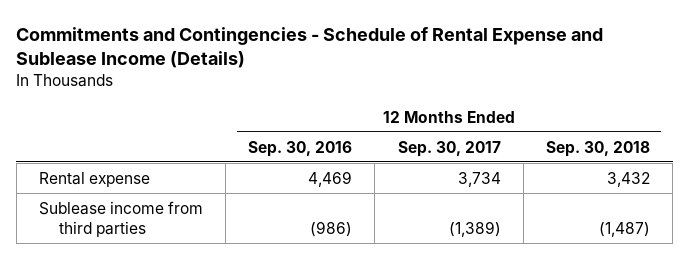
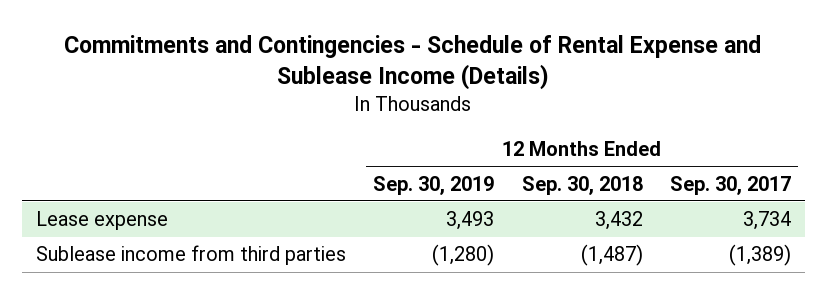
[248,140,353,157] Sep. 30, 2016 -> none
none -> [373,175,495,195] Sep. 30, 2019
[39,171,151,187] Rental expense -> [35,211,168,231] Lease expense

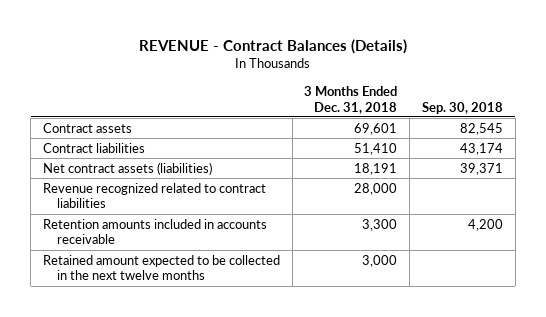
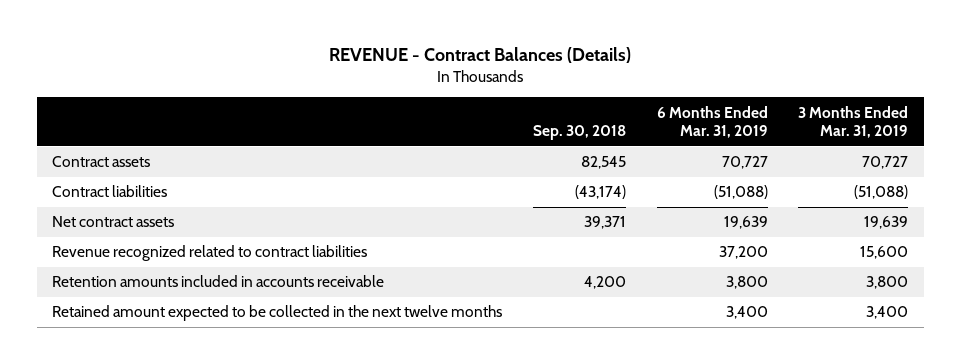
[304,85,398,114] 3 Months Ended Dec. 31, 2018 -> none
none -> [656,105,768,139] 6 Months Ended Mar. 31, 2019
none -> [798,105,909,139] 3 Months Ended Mar. 31, 2019
[459,142,503,155] 43,174 -> [574,185,626,200] (43,174)
[43,161,213,175] Net contract assets (liabilities) -> [52,216,175,228] Net contract assets

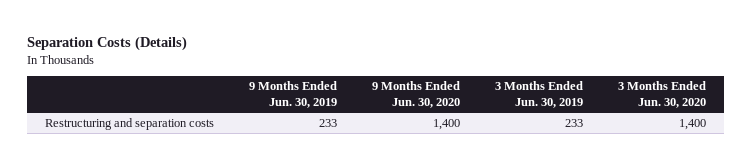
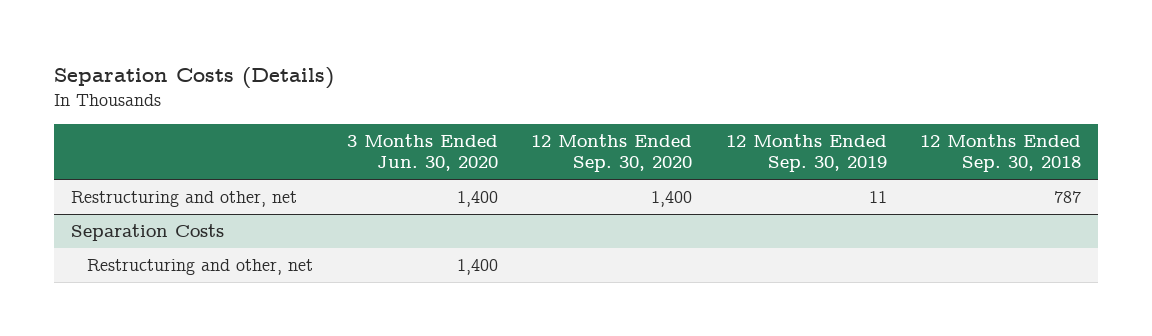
[249,81,338,109] 9 Months Ended Jun. 30, 2019 -> none
[372,81,461,109] 9 Months Ended Jun. 30, 2020 -> none
[495,81,584,109] 3 Months Ended Jun. 30, 2019 -> none
none -> [531,134,693,173] 12 Months Ended Sep. 30, 2020
none -> [725,134,887,173] 12 Months Ended Sep. 30, 2019
none -> [920,134,1082,173] 12 Months Ended Sep. 30, 2018
[44,118,214,131] Restructuring and separation costs -> [70,191,297,208] Restructuring and other, net
none -> [70,224,224,242] Separation Costs
none -> [87,259,314,276] Restructuring and other, net

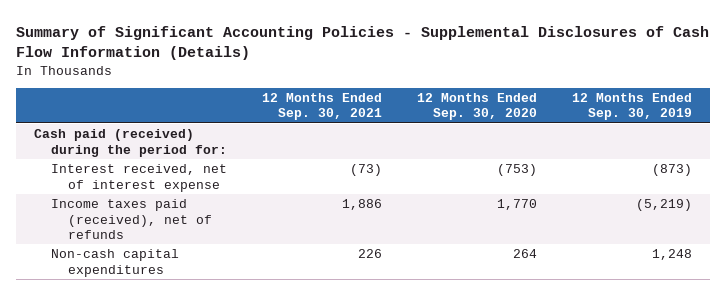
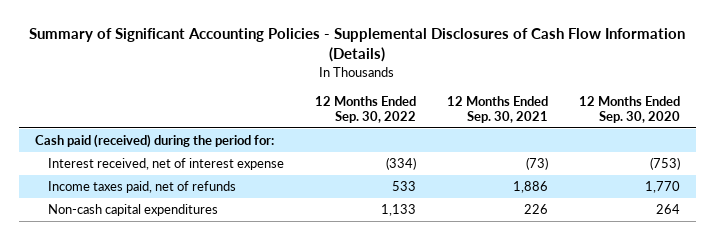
[572,92,693,121] 12 Months Ended Sep. 30, 2019 -> none
none -> [315,95,417,123] 12 Months Ended Sep. 30, 2022
[50,199,212,239] Income taxes paid (received), net of refunds -> [48,181,237,194] Income taxes paid, net of refunds

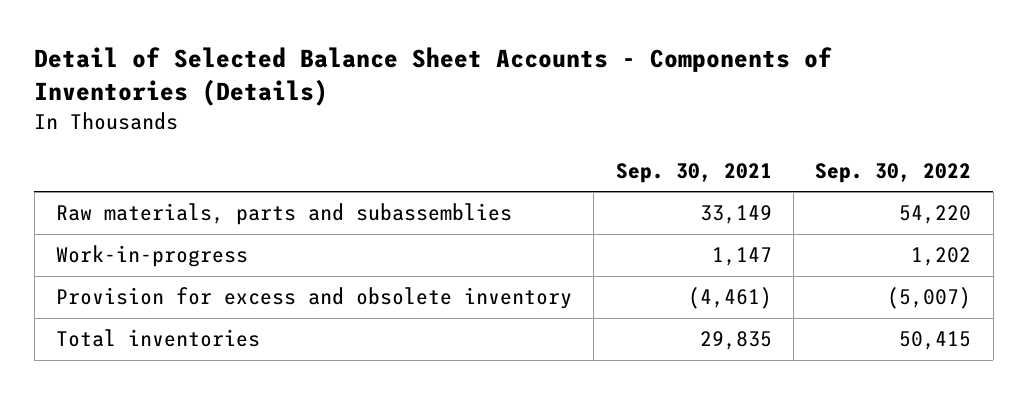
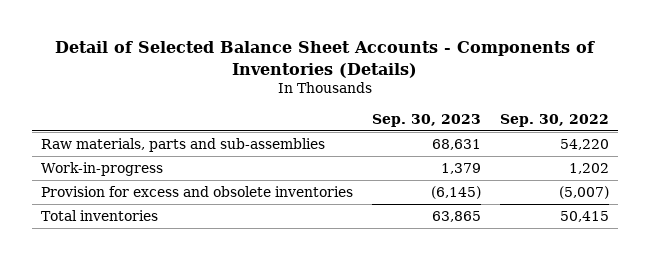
[615,162,772,183] Sep. 30, 2021 -> none
none -> [372,114,482,128] Sep. 30, 2023
[55,203,512,226] Raw materials, parts and subassemblies -> [41,137,326,152] Raw materials, parts and sub-assemblies
[55,287,572,310] Provision for excess and obsolete inventory -> [41,185,354,197] Provision for excess and obsolete inventories

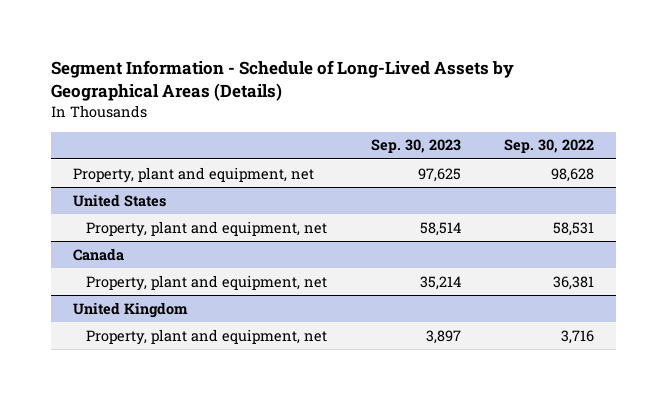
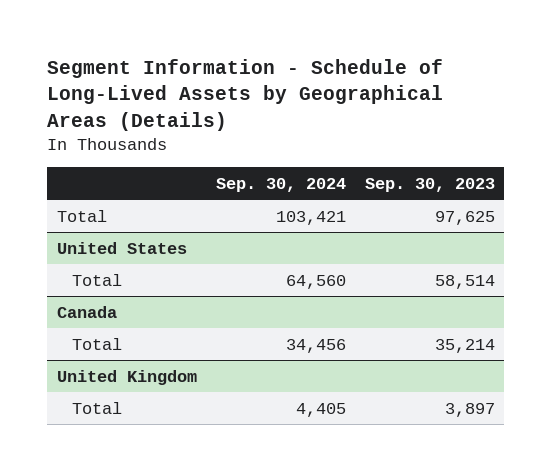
[504,139,595,154] Sep. 30, 2022 -> none
none -> [215,177,346,192] Sep. 30, 2024
[72,166,314,183] Property, plant and equipment, net -> [56,209,107,222] Total
[85,220,327,237] Property, plant and equipment, net -> [72,273,123,286] Total
[85,274,327,291] Property, plant and equipment, net -> [72,337,123,350] Total
[85,328,327,345] Property, plant and equipment, net -> [72,401,123,414] Total

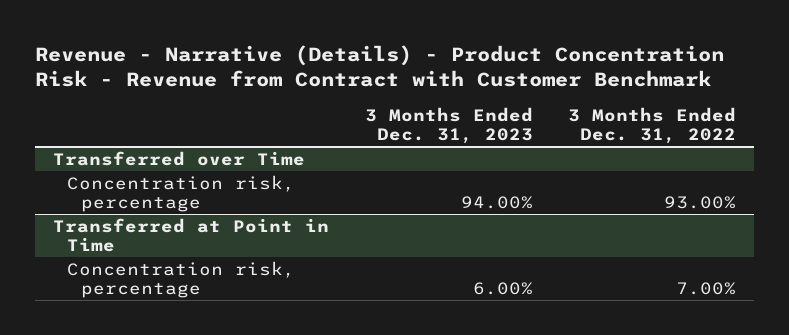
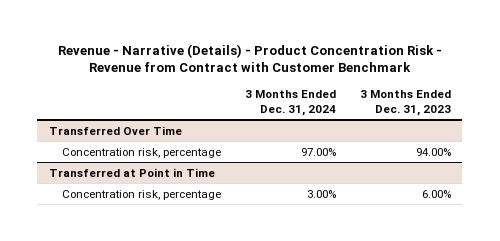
[568,106,737,145] 3 Months Ended Dec. 31, 2022 -> none
none -> [245,90,337,116] 3 Months Ended Dec. 31, 2024
[52,150,305,166] Transferred over Time -> [49,125,183,135] Transferred Over Time

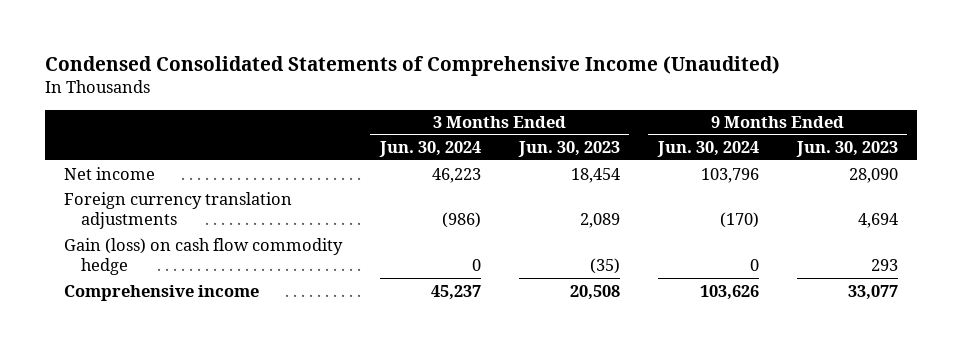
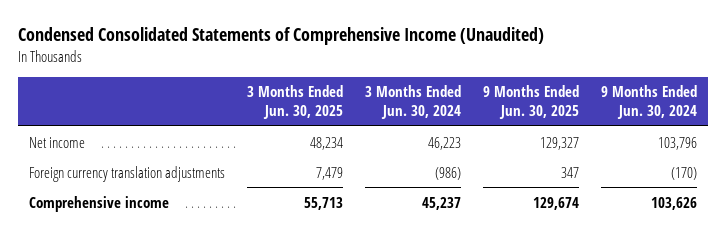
[517,141,620,158] Jun. 30, 2023 -> none
[795,141,898,158] Jun. 30, 2023 -> none
none -> [247,85,344,119] 3 Months Ended Jun. 30, 2025
none -> [483,85,580,119] 9 Months Ended Jun. 30, 2025
[63,237,343,276] Gain (loss) on cash flow commodity hedge -> none

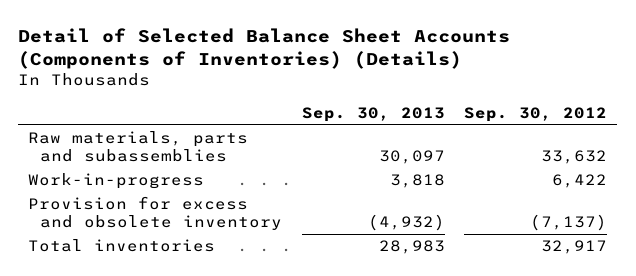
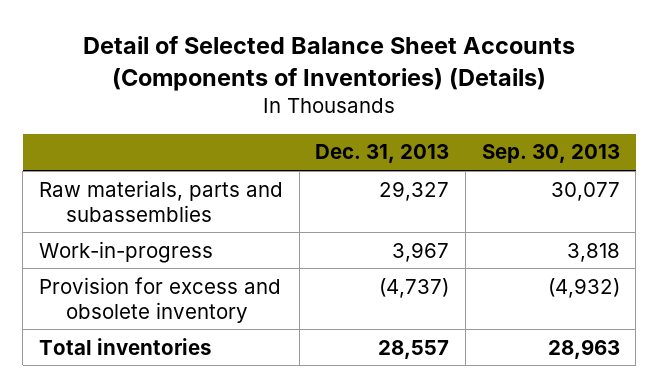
[464,106,608,122] Sep. 30, 2012 -> none
none -> [315,144,450,164] Dec. 31, 2013
[378,149,445,164] 30,097 -> [550,181,620,201] 30,077
[378,240,445,255] 28,983 -> [547,338,620,359] 28,963

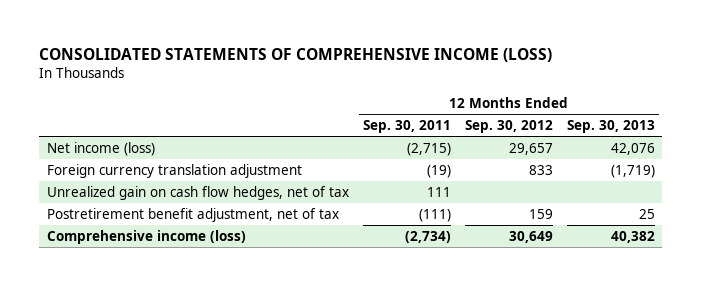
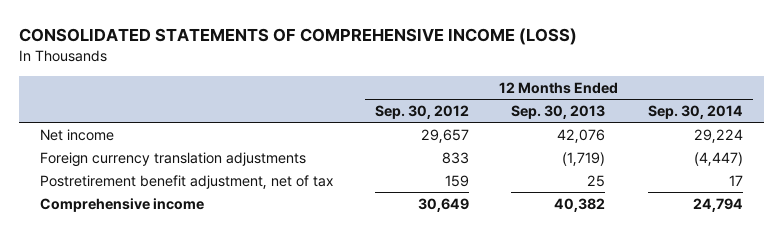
[362,120,451,134] Sep. 30, 2011 -> none
none -> [647,104,743,119] Sep. 30, 2014
[46,185,349,200] Unrealized gain on cash flow hedges, net of tax -> none
[46,141,155,156] Net income (loss) -> [39,128,114,141] Net income
[46,163,302,178] Foreign currency translation adjustment -> [39,151,306,167] Foreign currency translation adjustments
[46,229,246,244] Comprehensive income (loss) -> [39,197,204,212] Comprehensive income

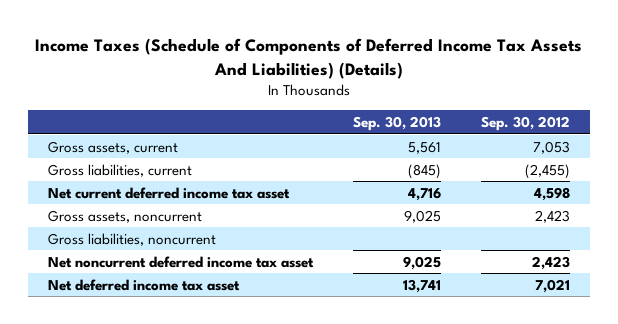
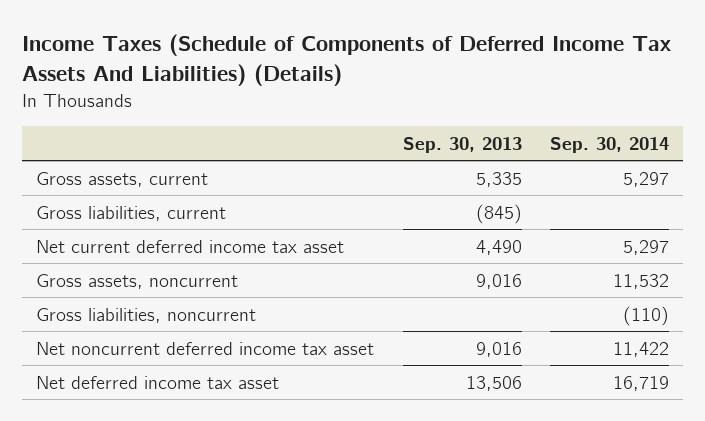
[480,116,570,132] Sep. 30, 2012 -> none
none -> [550,136,670,153] Sep. 30, 2014
[407,141,441,154] 5,561 -> [475,171,522,187] 5,335
[407,187,441,201] 4,716 -> [475,239,522,255] 4,490
[403,209,441,223] 9,025 -> [475,273,522,289] 9,016
[402,255,441,270] 9,025 -> [475,341,522,357] 9,016
[402,278,441,293] 13,741 -> [465,375,522,391] 13,506

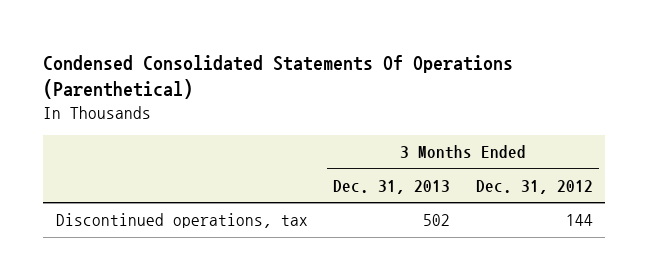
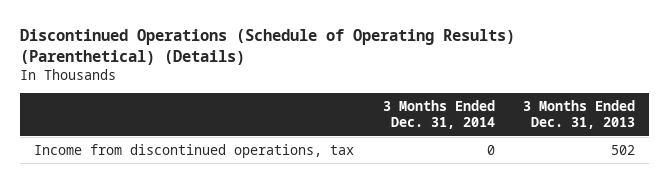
[43,55,514,100] Condensed Consolidated Statements Of Operations (Parenthetical) -> [20,29,516,65] Discontinued Operations (Schedule of Operating Results) (Parenthetical) (Details)
[475,179,593,194] Dec. 31, 2012 -> none
none -> [382,100,495,130] 3 Months Ended Dec. 31, 2014
[55,213,308,229] Discontinued operations, tax -> [34,143,355,158] Income from discontinued operations, tax

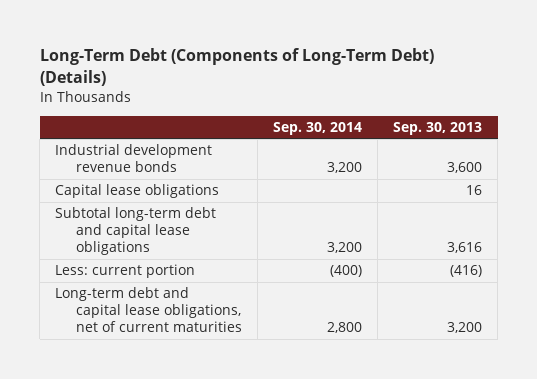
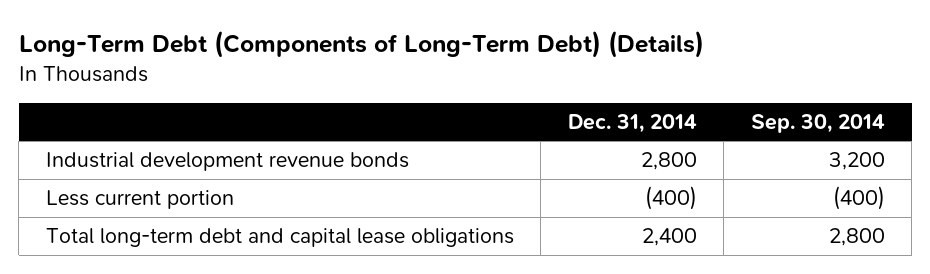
[393,121,483,135] Sep. 30, 2013 -> none
none -> [567,113,697,133] Dec. 31, 2014
[55,184,220,199] Capital lease obligations -> none
[55,207,217,256] Subtotal long-term debt and capital lease obligations -> none
[55,264,196,279] Less: current portion -> [45,190,234,210] Less current portion
[55,287,242,333] Long-term debt and capital lease obligations, net of current maturities -> [45,228,514,248] Total long-term debt and capital lease obligations

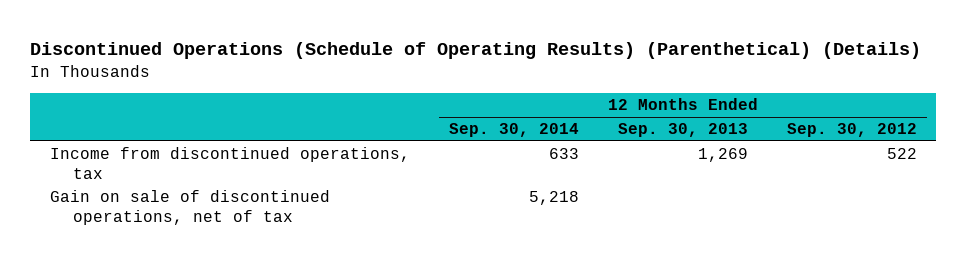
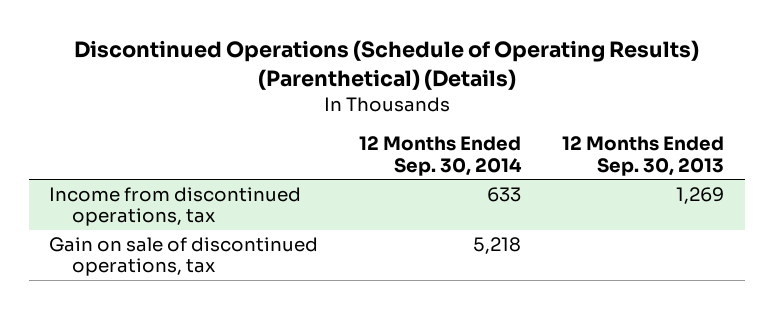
[786,123,917,138] Sep. 30, 2012 -> none
[49,190,330,225] Gain on sale of discontinued operations, net of tax -> [49,236,319,277] Gain on sale of discontinued operations, tax

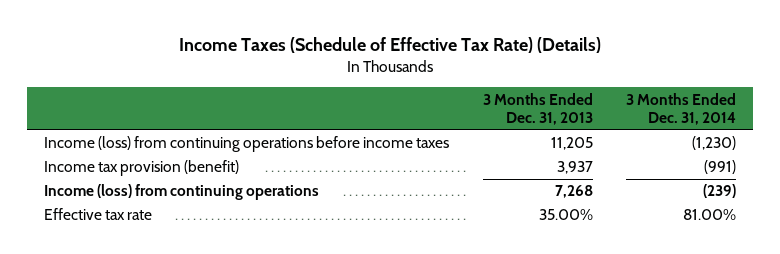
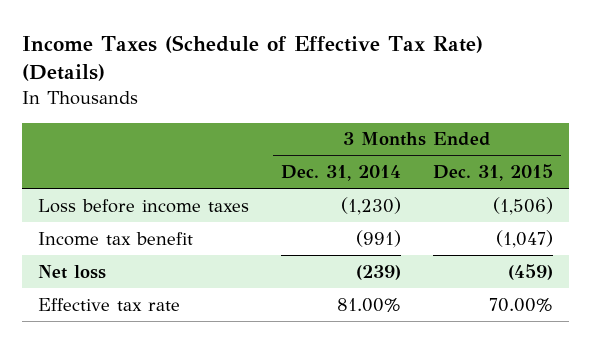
[482,92,593,125] 3 Months Ended Dec. 31, 2013 -> none
none -> [432,164,553,182] Dec. 31, 2015
[43,136,449,153] Income (loss) from continuing operations before income taxes -> [38,198,250,213] Loss before income taxes
[43,160,239,177] Income tax provision (benefit) -> [38,231,194,246] Income tax benefit
[43,184,319,201] Income (loss) from continuing operations -> [38,264,107,279] Net loss

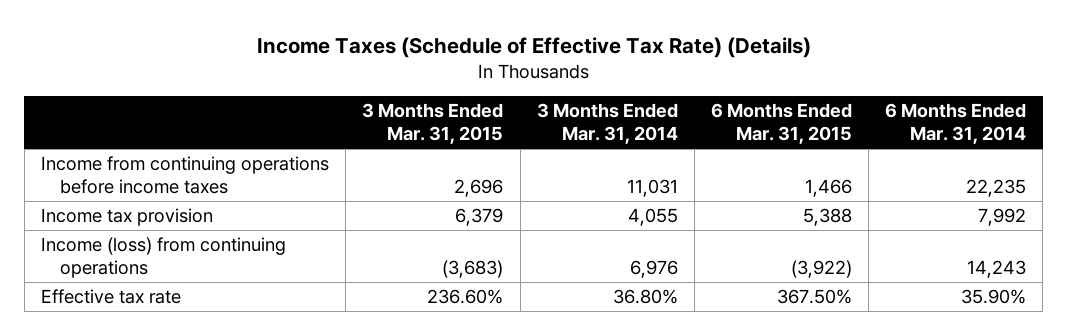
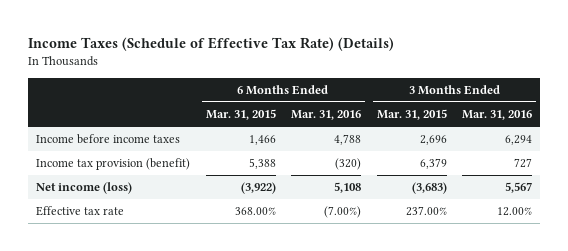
[536,102,678,145] 3 Months Ended Mar. 31, 2014 -> none
[885,102,1027,145] 6 Months Ended Mar. 31, 2014 -> none
none -> [291,110,362,121] Mar. 31, 2016
none -> [462,110,533,121] Mar. 31, 2016
[41,156,330,195] Income from continuing operations before income taxes -> [36,134,181,145] Income before income taxes
[41,208,214,227] Income tax provision -> [36,158,191,171] Income tax provision (benefit)
[41,237,287,279] Income (loss) from continuing operations -> [36,182,133,195] Net income (loss)
[427,289,504,305] 236.60% -> [405,206,447,217] 237.00%
[777,289,853,305] 367.50% -> [234,207,276,216] 368.00%

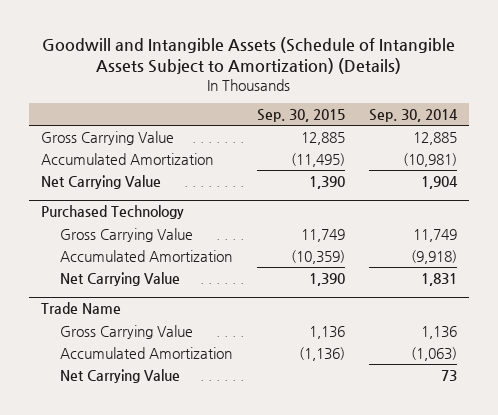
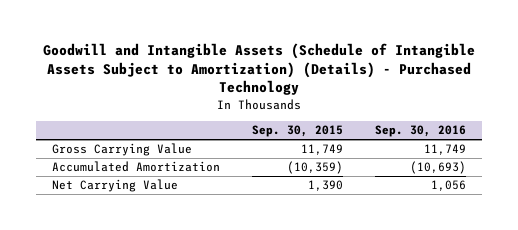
[42,37,456,75] Goodwill and Intangible Assets (Schedule of Intangible Assets Subject to Amortization) (Details) -> [43,42,476,96] Goodwill and Intangible Assets (Schedule of Intangible Assets Subject to Amortization) (Details) - Purchased Technology
[369,109,459,123] Sep. 30, 2014 -> none
none -> [375,125,467,138] Sep. 30, 2016
[41,130,175,145] Gross Carrying Value -> none
[41,152,214,165] Accumulated Amortization -> none
[41,174,162,189] Net Carrying Value -> none
[41,205,185,220] Purchased Technology -> none
[41,302,122,315] Trade Name -> none
[60,324,194,339] Gross Carrying Value -> none
[60,346,233,359] Accumulated Amortization -> none
[60,368,181,383] Net Carrying Value -> none

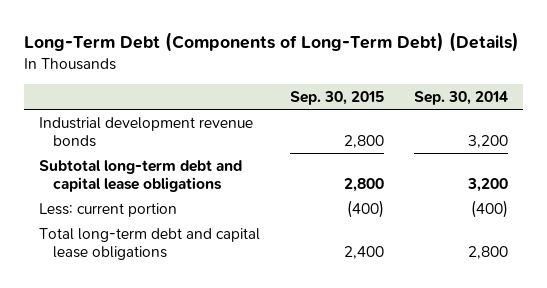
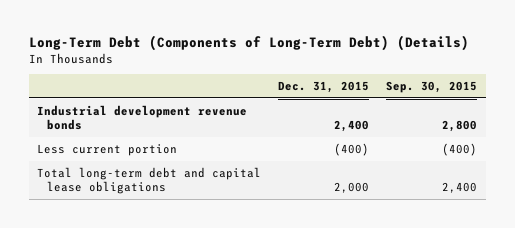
[413,91,508,106] Sep. 30, 2014 -> none
none -> [278,81,370,94] Dec. 31, 2015
[39,159,243,192] Subtotal long-term debt and capital lease obligations -> none
[39,202,178,217] Less: current portion -> [37,143,178,156] Less current portion

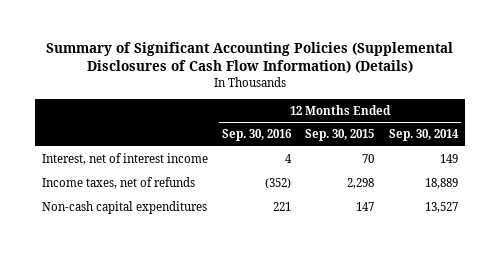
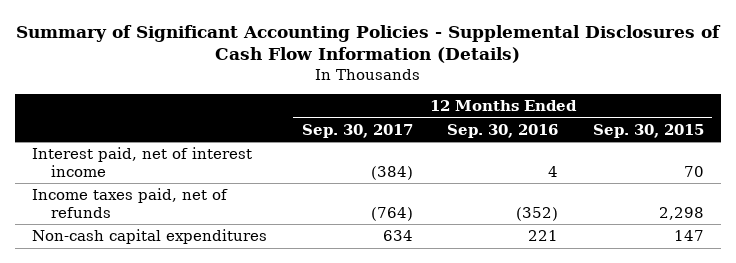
[45,41,453,74] Summary of Significant Accounting Policies (Supplemental Disclosures of Cash Flow Information) (Details) -> [15,24,721,64] Summary of Significant Accounting Policies - Supplemental Disclosures of Cash Flow Information (Details)
[388,129,459,142] Sep. 30, 2014 -> none
none -> [301,123,413,138] Sep. 30, 2017
[41,153,208,166] Interest, net of interest income -> [32,147,253,177] Interest paid, net of interest income
[41,177,195,190] Income taxes, net of refunds -> [32,188,229,218] Income taxes paid, net of refunds

